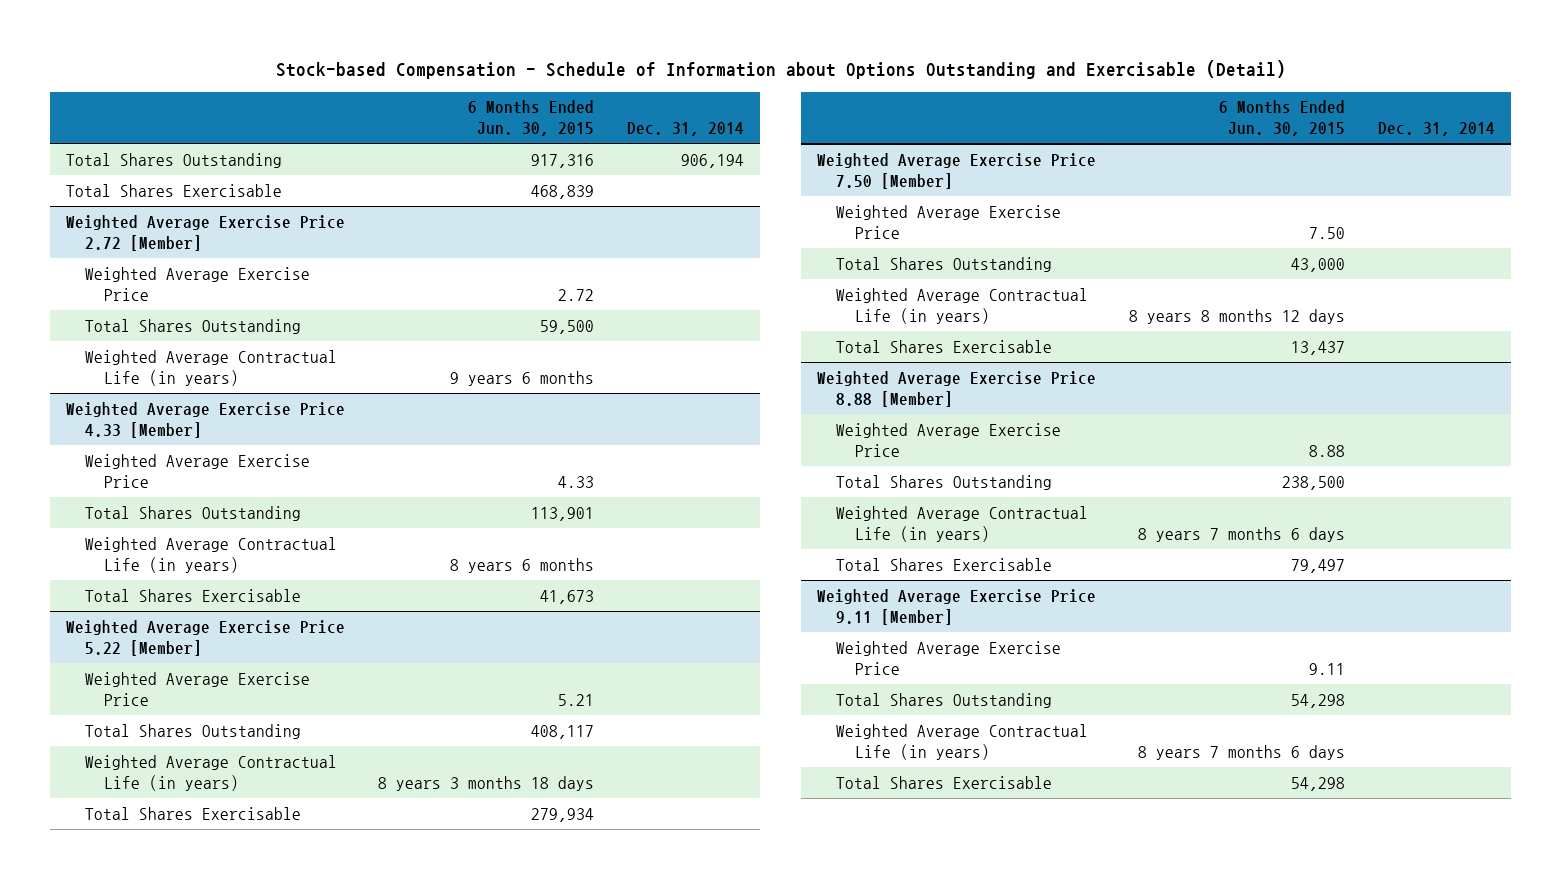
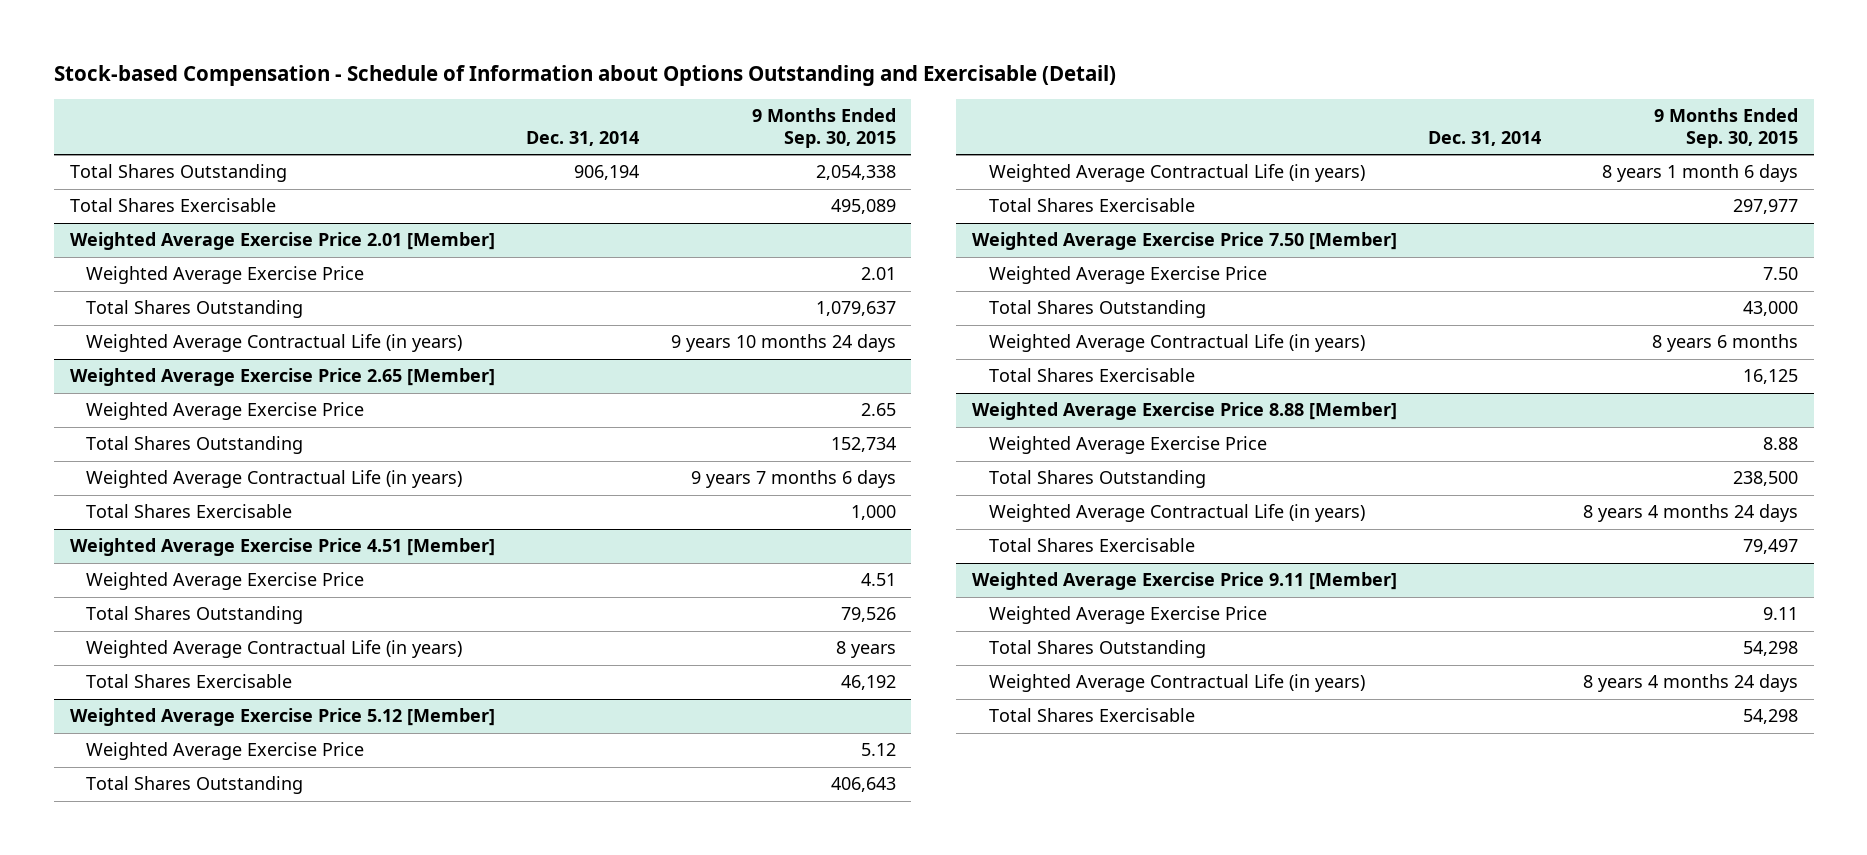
[468,100,595,137] 6 Months Ended Jun. 30, 2015 -> none
none -> [751,108,896,148] 9 Months Ended Sep. 30, 2015
[66,214,346,251] Weighted Average Exercise Price 2.72 [Member] -> [69,232,495,251] Weighted Average Exercise Price 2.01 [Member]
[66,401,346,438] Weighted Average Exercise Price 4.33 [Member] -> [69,368,495,387] Weighted Average Exercise Price 2.65 [Member]
[66,619,346,656] Weighted Average Exercise Price 5.22 [Member] -> [69,538,495,557] Weighted Average Exercise Price 4.51 [Member]
none -> [69,708,495,727] Weighted Average Exercise Price 5.12 [Member]
none -> [86,742,365,761] Weighted Average Exercise Price
none -> [86,776,304,795] Total Shares Outstanding
none -> [988,164,1365,183] Weighted Average Contractual Life (in years)
none -> [988,198,1195,213] Total Shares Exercisable

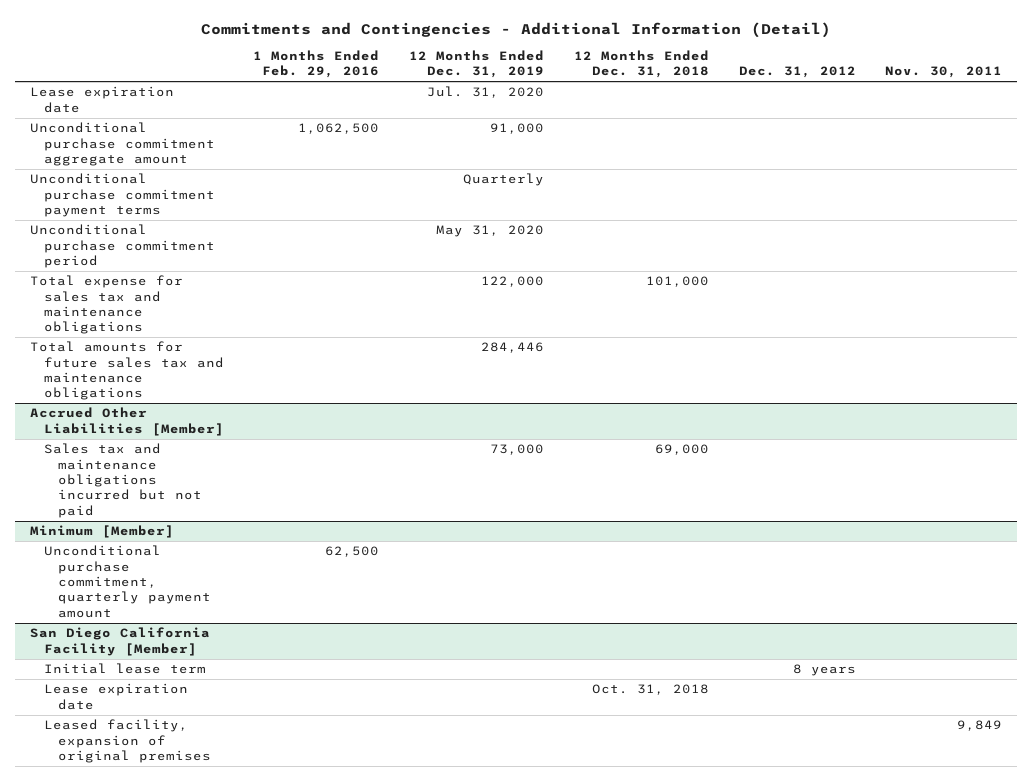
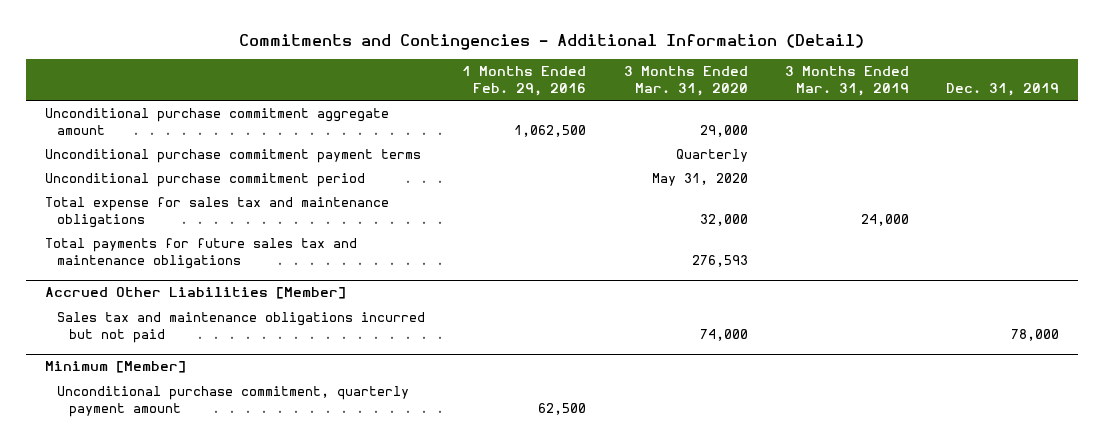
[409,49,545,79] 12 Months Ended Dec. 31, 2019 -> none
[573,49,709,79] 12 Months Ended Dec. 31, 2018 -> none
[738,66,856,79] Dec. 31, 2012 -> none
[885,66,1003,79] Nov. 30, 2011 -> none
none -> [623,66,748,96] 3 Months Ended Mar. 31, 2020
none -> [784,66,909,96] 3 Months Ended Mar. 31, 2019
none -> [946,82,1060,96] Dec. 31, 2019
[29,86,174,113] Lease expiration date -> none
[29,341,224,401] Total amounts for future sales tax and maintenance obligations -> [44,238,357,269] Total payments for future sales tax and maintenance obligations
[29,627,210,656] San Diego California Facility [Member] -> none
[43,663,206,675] Initial lease term -> none
[43,683,188,710] Lease expiration date -> none
[43,719,211,764] Leased facility, expansion of original premises -> none

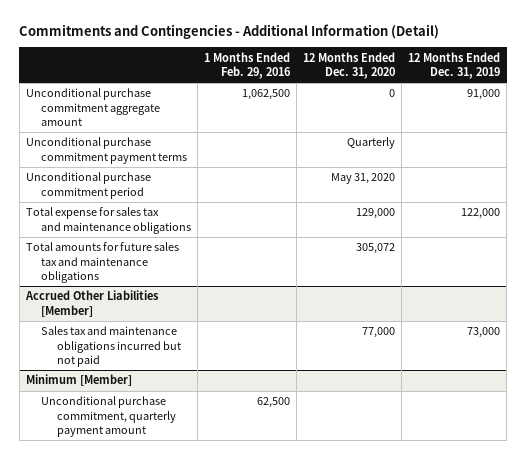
[623,66,748,96] 3 Months Ended Mar. 31, 2020 -> none
[784,66,909,96] 3 Months Ended Mar. 31, 2019 -> none
[946,82,1060,96] Dec. 31, 2019 -> none
none -> [303,51,396,80] 12 Months Ended Dec. 31, 2020
none -> [408,51,501,80] 12 Months Ended Dec. 31, 2019
[44,238,357,269] Total payments for future sales tax and maintenance obligations -> [25,242,179,283] Total amounts for future sales tax and maintenance obligations

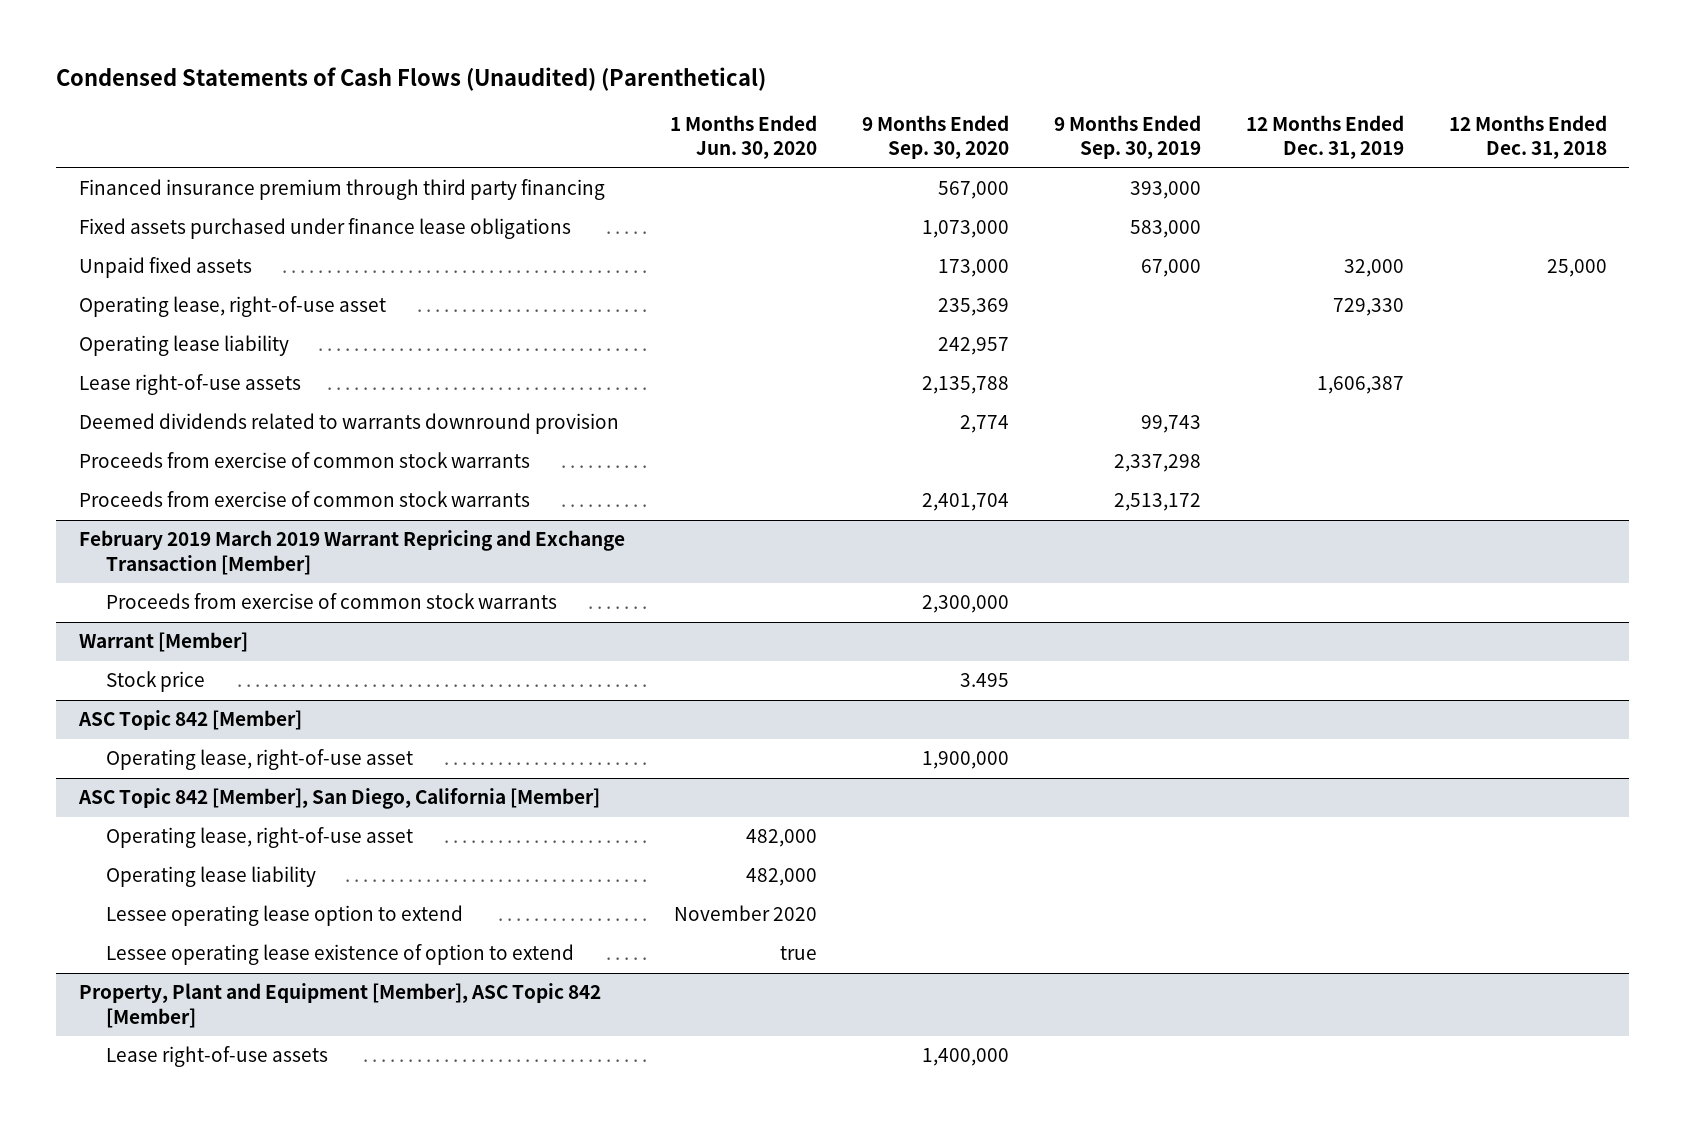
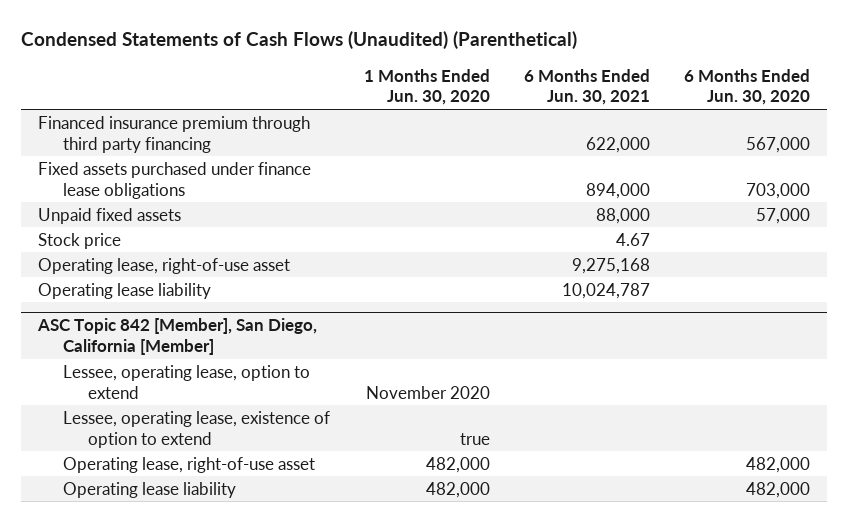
[861,114,1009,160] 9 Months Ended Sep. 30, 2020 -> none
[1053,114,1201,160] 9 Months Ended Sep. 30, 2019 -> none
[1245,114,1404,160] 12 Months Ended Dec. 31, 2019 -> none
[1448,114,1607,160] 12 Months Ended Dec. 31, 2018 -> none
none -> [524,68,651,106] 6 Months Ended Jun. 30, 2021
none -> [684,68,811,106] 6 Months Ended Jun. 30, 2020
none -> [37,232,121,249] Stock price
[78,374,301,396] Lease right-of-use assets -> none
[78,413,619,435] Deemed dividends related to warrants downround provision -> none
[78,452,530,469] Proceeds from exercise of common stock warrants -> none
[78,491,530,508] Proceeds from exercise of common stock warrants -> none
[78,530,625,575] February 2019 March 2019 Warrant Repricing and Exchange Transaction [Member] -> none
[106,593,558,610] Proceeds from exercise of common stock warrants -> none
[78,632,248,653] Warrant [Member] -> none
[106,671,206,693] Stock price -> none
[77,710,302,731] ASC Topic 842 [Member] -> none
[106,749,414,771] Operating lease, right-of-use asset -> none
none -> [62,364,310,399] Lessee, operating lease, option to extend
none -> [62,410,330,448] Lessee, operating lease, existence of option to extend
[106,905,464,927] Lessee operating lease option to extend -> none
[106,944,575,966] Lessee operating lease existence of option to extend -> none
[78,983,601,1028] Property, Plant and Equipment [Member], ASC Topic 842 [Member] -> none
[106,1046,329,1068] Lease right-of-use assets -> none

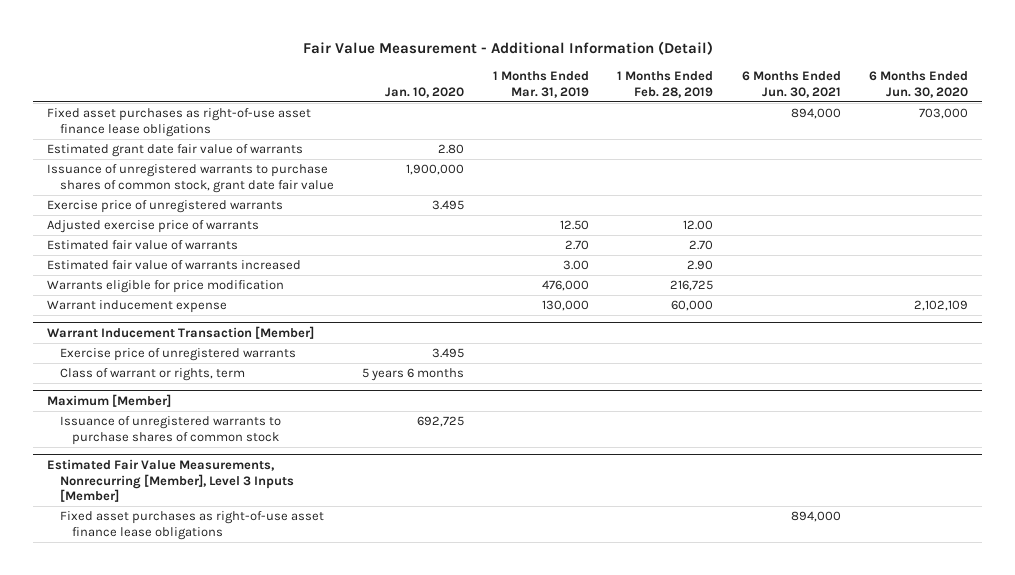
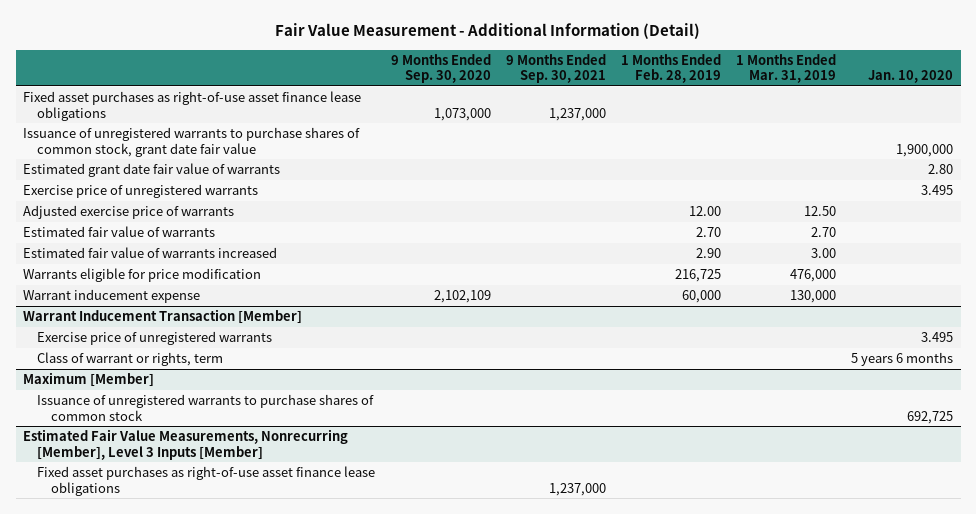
[741,71,841,98] 6 Months Ended Jun. 30, 2021 -> none
[869,71,969,98] 6 Months Ended Jun. 30, 2020 -> none
none -> [390,53,491,84] 9 Months Ended Sep. 30, 2020
none -> [505,53,606,84] 9 Months Ended Sep. 30, 2021
[47,144,304,158] Estimated grant date fair value of warrants -> [23,163,281,178] Estimated grant date fair value of warrants

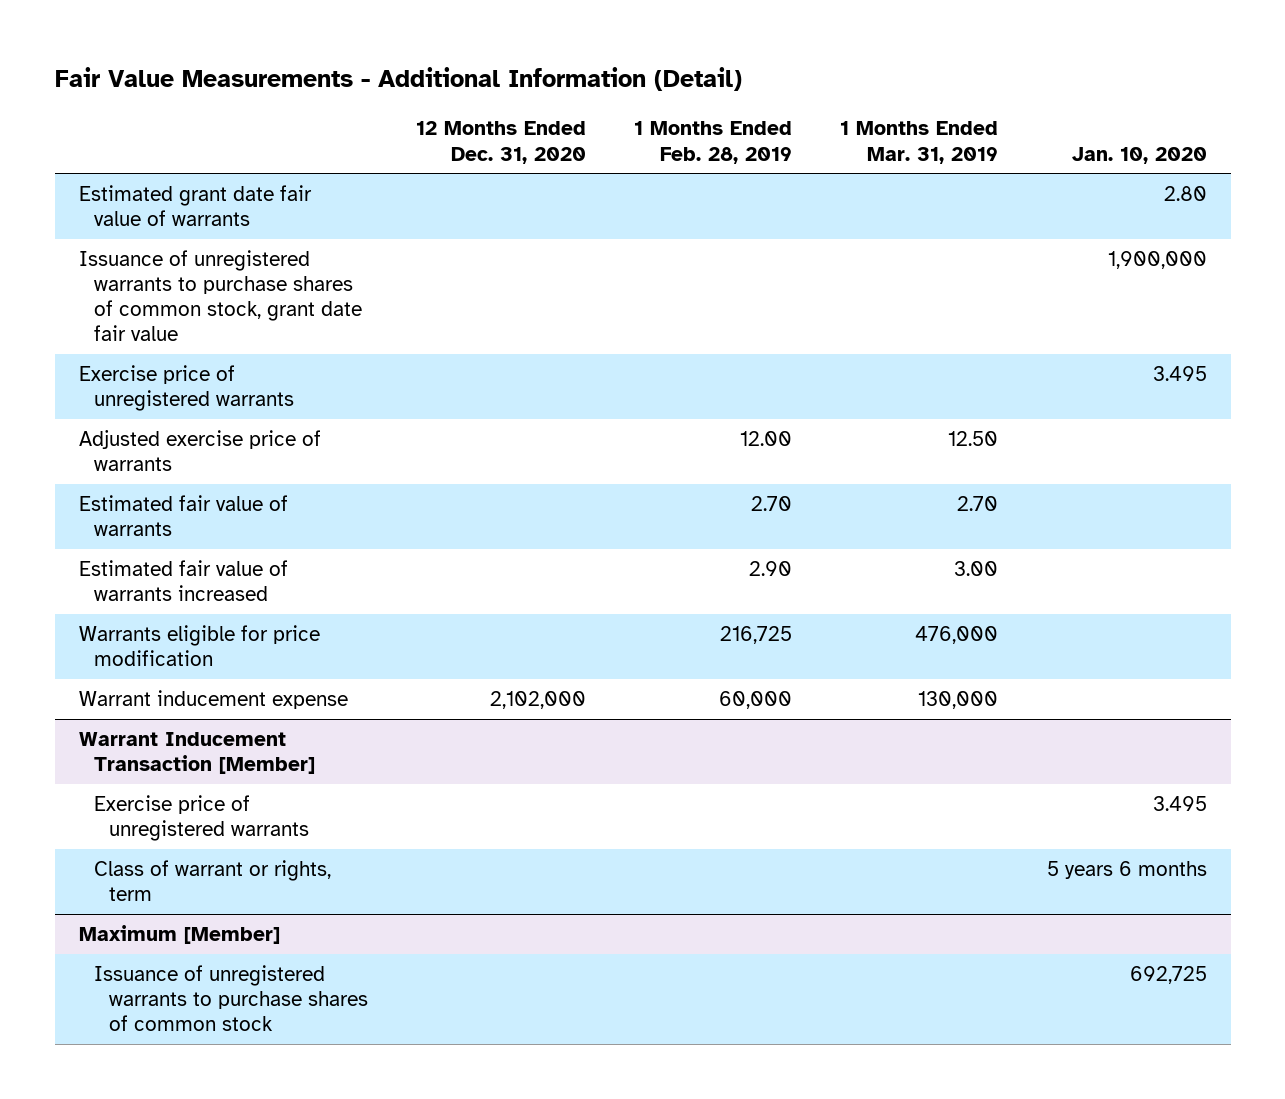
[275,23,701,40] Fair Value Measurement - Additional Information (Detail) -> [54,67,742,92] Fair Value Measurements - Additional Information (Detail)
[390,53,491,84] 9 Months Ended Sep. 30, 2020 -> none
[505,53,606,84] 9 Months Ended Sep. 30, 2021 -> none
none -> [416,121,587,164] 12 Months Ended Dec. 31, 2020
[23,91,362,121] Fixed asset purchases as right-of-use asset finance lease obligations -> none
[23,127,361,157] Issuance of unregistered warrants to purchase shares of common stock, grant date fair value -> [78,249,362,342] Issuance of unregistered warrants to purchase shares of common stock, grant date fair value
[23,429,349,460] Estimated Fair Value Measurements, Nonrecurring [Member], Level 3 Inputs [Member] -> none
[37,466,376,496] Fixed asset purchases as right-of-use asset finance lease obligations -> none

